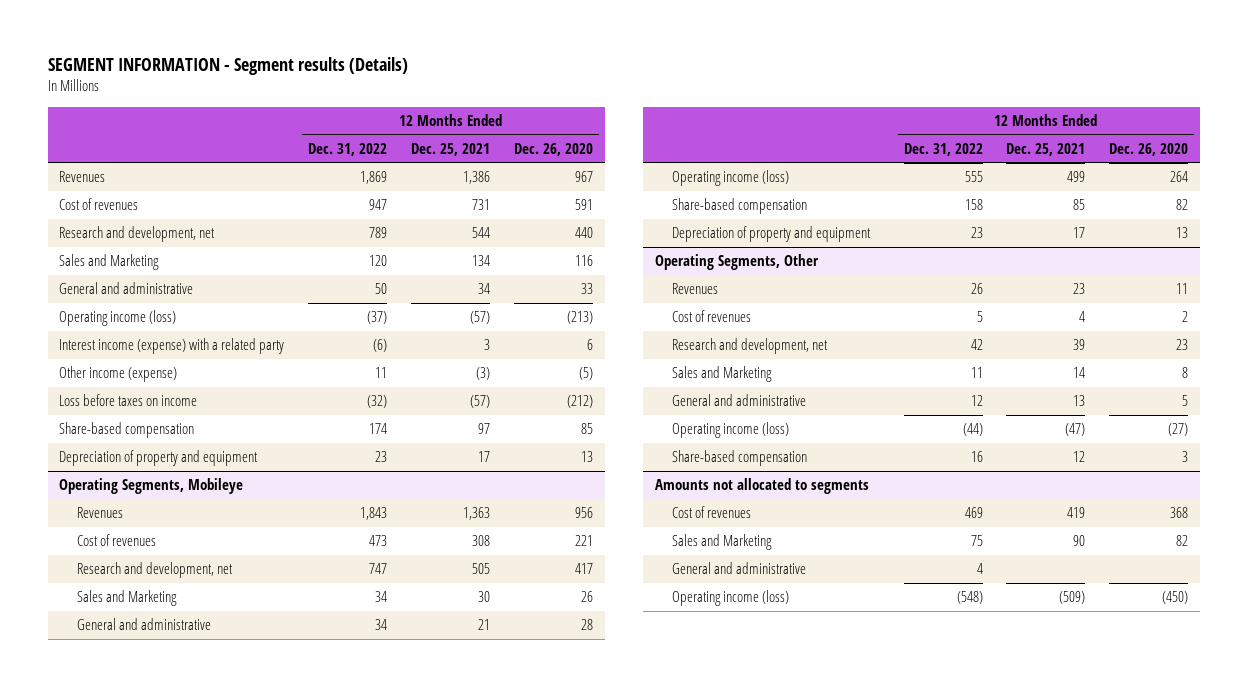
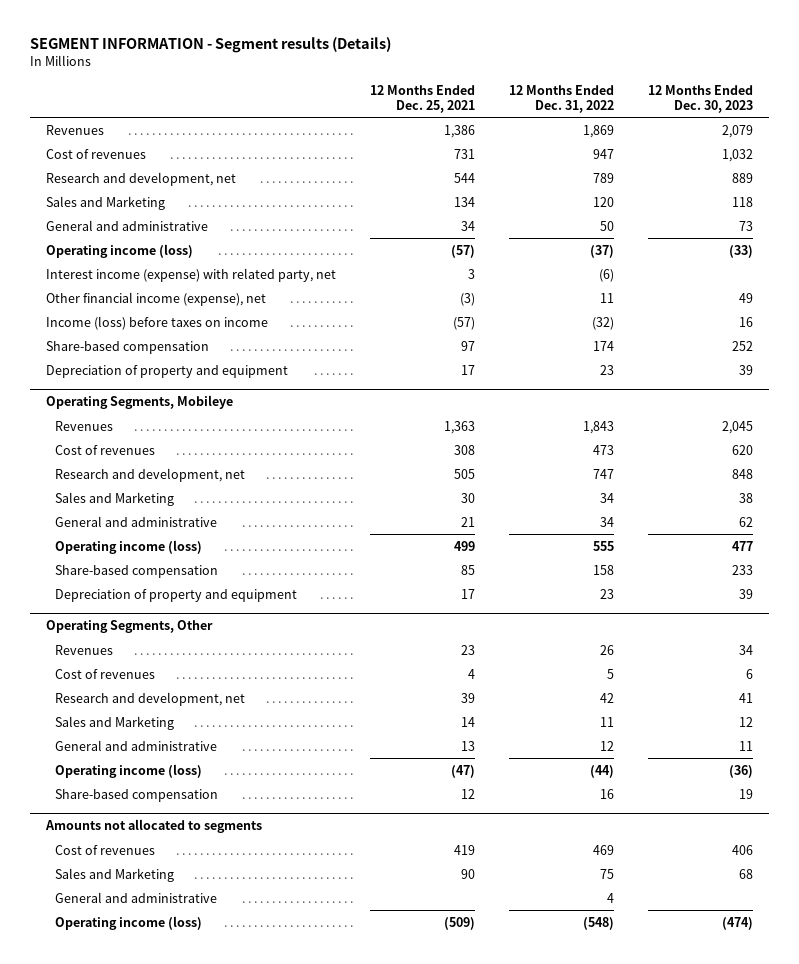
[514,142,594,156] Dec. 26, 2020 -> none
none -> [647,84,753,113] 12 Months Ended Dec. 30, 2023
[59,338,285,355] Interest income (expense) with a related party -> [46,267,337,282] Interest income (expense) with related party, net
[59,366,178,383] Other income (expense) -> [46,291,267,306] Other financial income (expense), net
[59,394,198,407] Loss before taxes on income -> [46,315,269,330] Income (loss) before taxes on income

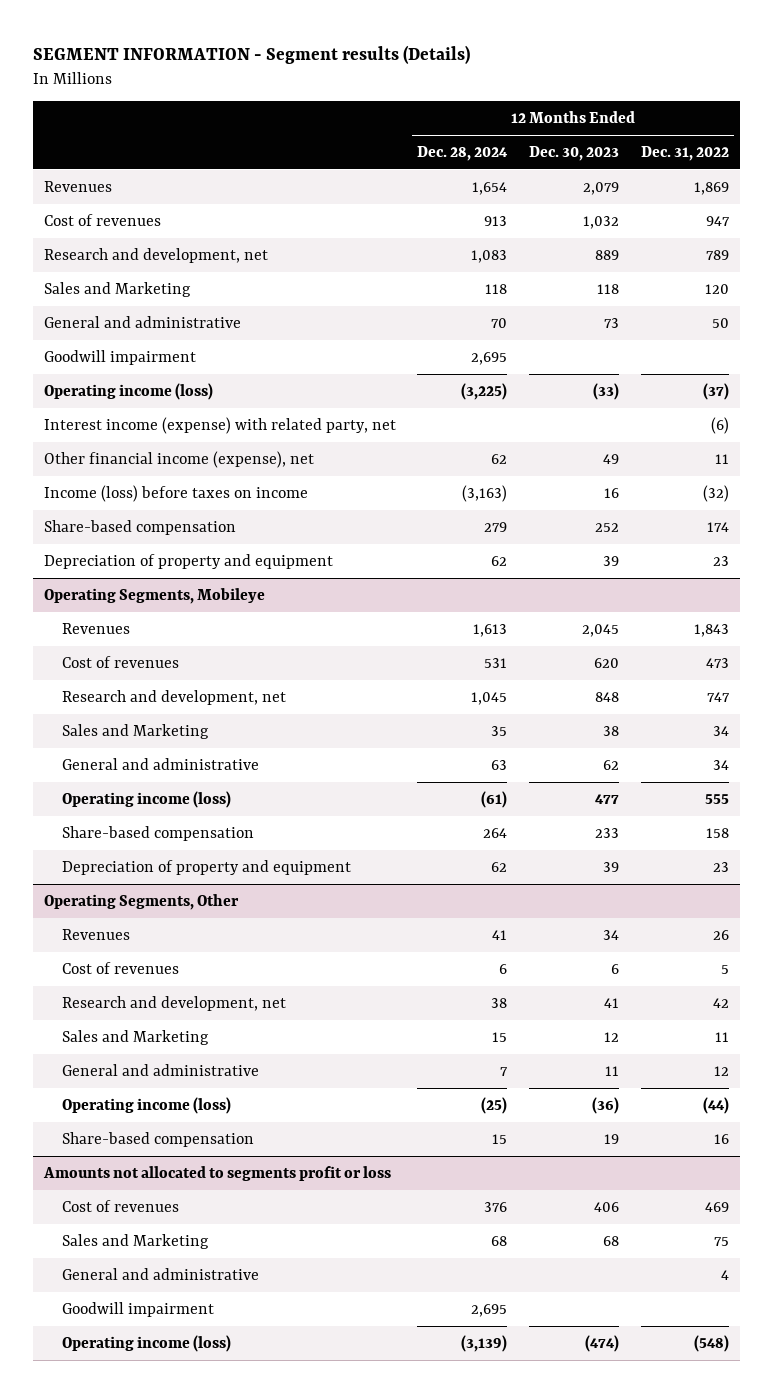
[370,84,476,113] 12 Months Ended Dec. 25, 2021 -> none
none -> [417,145,509,161] Dec. 28, 2024
none -> [43,349,196,365] Goodwill impairment
[45,819,263,834] Amounts not allocated to segments -> [42,1165,391,1181] Amounts not allocated to segments profit or loss
none -> [62,1301,215,1317] Goodwill impairment

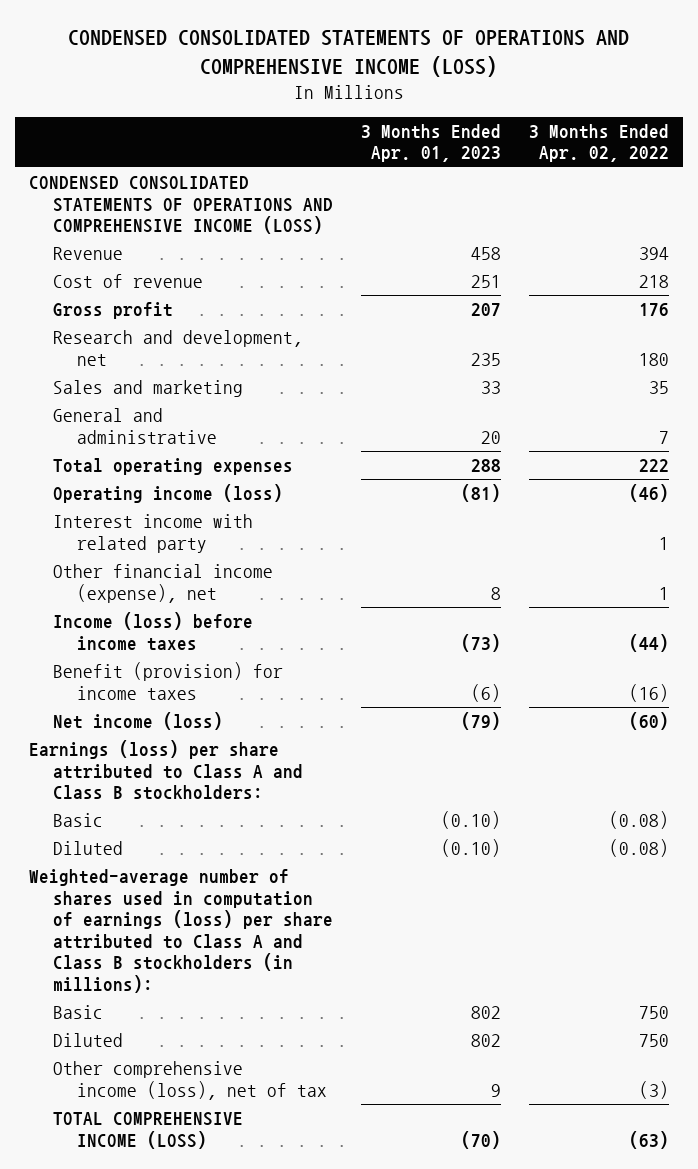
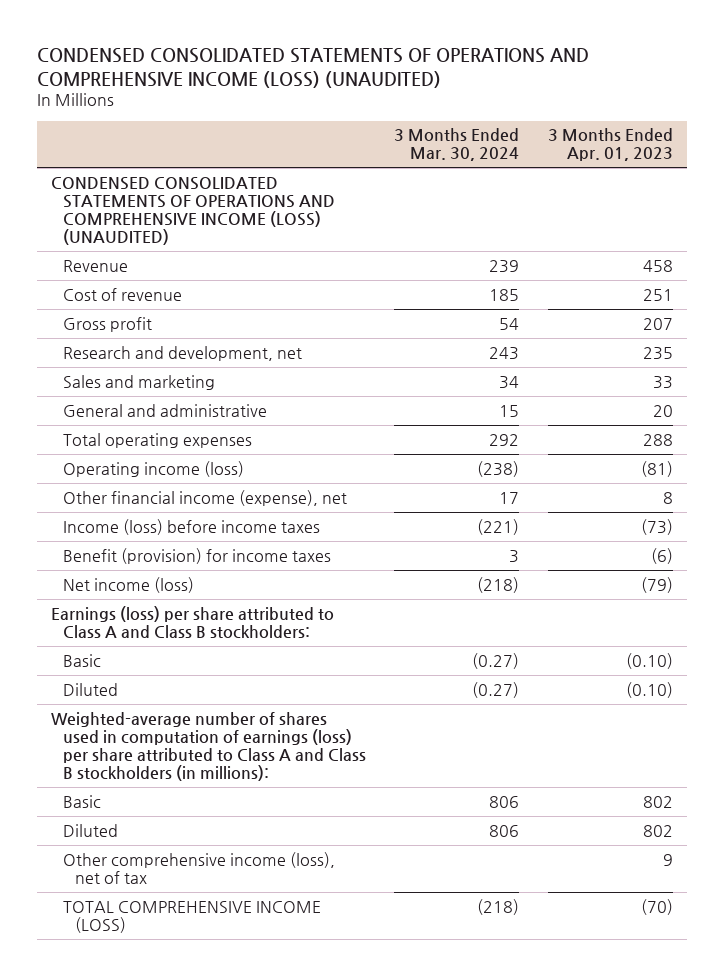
[67,30,629,78] CONDENSED CONSOLIDATED STATEMENTS OF OPERATIONS AND COMPREHENSIVE INCOME (LOSS) -> [37,47,590,88] CONDENSED CONSOLIDATED STATEMENTS OF OPERATIONS AND COMPREHENSIVE INCOME (LOSS) (UNAUDITED)
[528,123,669,163] 3 Months Ended Apr. 02, 2022 -> none
none -> [394,128,520,162] 3 Months Ended Mar. 30, 2024
[29,176,334,235] CONDENSED CONSOLIDATED STATEMENTS OF OPERATIONS AND COMPREHENSIVE INCOME (LOSS) -> [51,176,336,245] CONDENSED CONSOLIDATED STATEMENTS OF OPERATIONS AND COMPREHENSIVE INCOME (LOSS) (UNAUDITED)
[53,514,254,553] Interest income with related party -> none

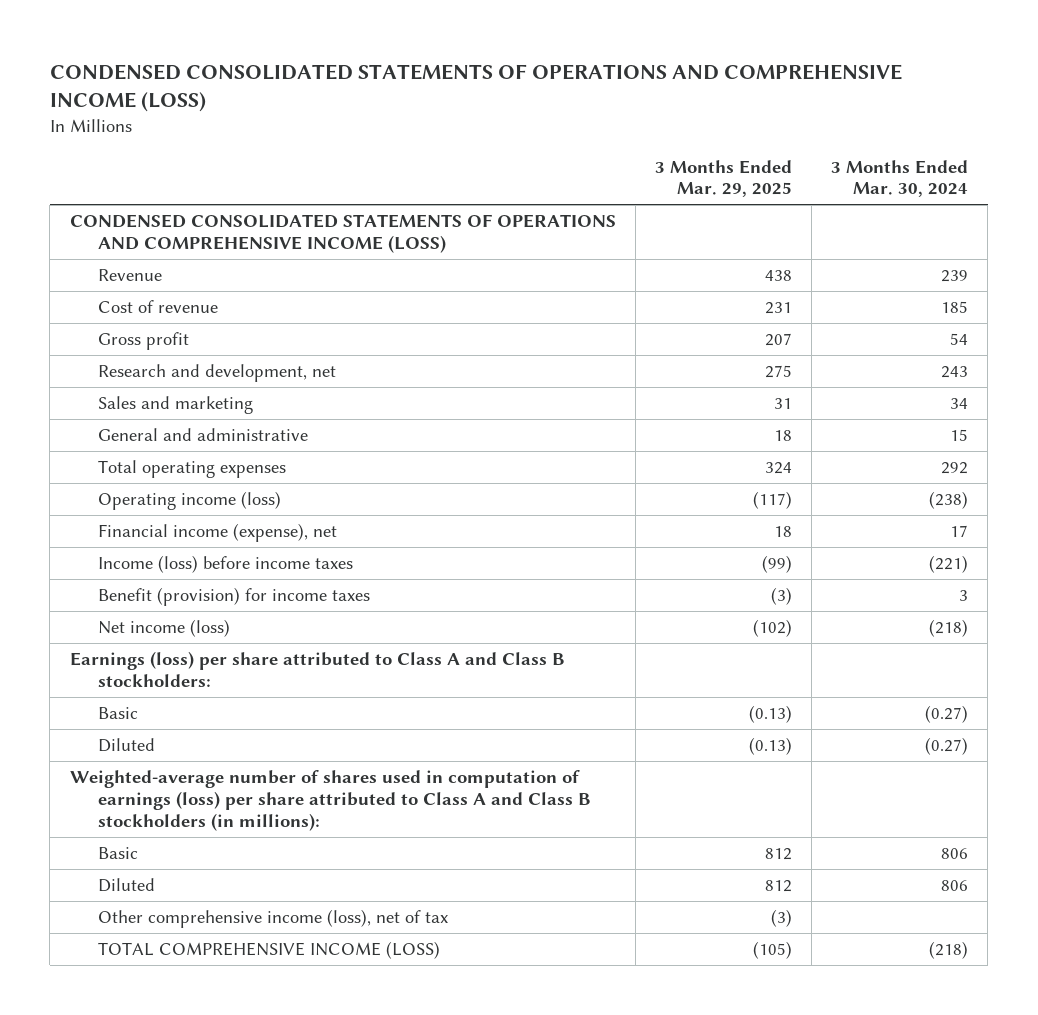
[37,47,590,88] CONDENSED CONSOLIDATED STATEMENTS OF OPERATIONS AND COMPREHENSIVE INCOME (LOSS) (UNAUDITED) -> [49,63,902,113] CONDENSED CONSOLIDATED STATEMENTS OF OPERATIONS AND COMPREHENSIVE INCOME (LOSS)
[547,128,673,162] 3 Months Ended Apr. 01, 2023 -> none
none -> [654,159,792,198] 3 Months Ended Mar. 29, 2025
[51,176,336,245] CONDENSED CONSOLIDATED STATEMENTS OF OPERATIONS AND COMPREHENSIVE INCOME (LOSS) (UNAUDITED) -> [69,214,616,253] CONDENSED CONSOLIDATED STATEMENTS OF OPERATIONS AND COMPREHENSIVE INCOME (LOSS)
[63,489,348,506] Other financial income (expense), net -> [97,523,337,543] Financial income (expense), net

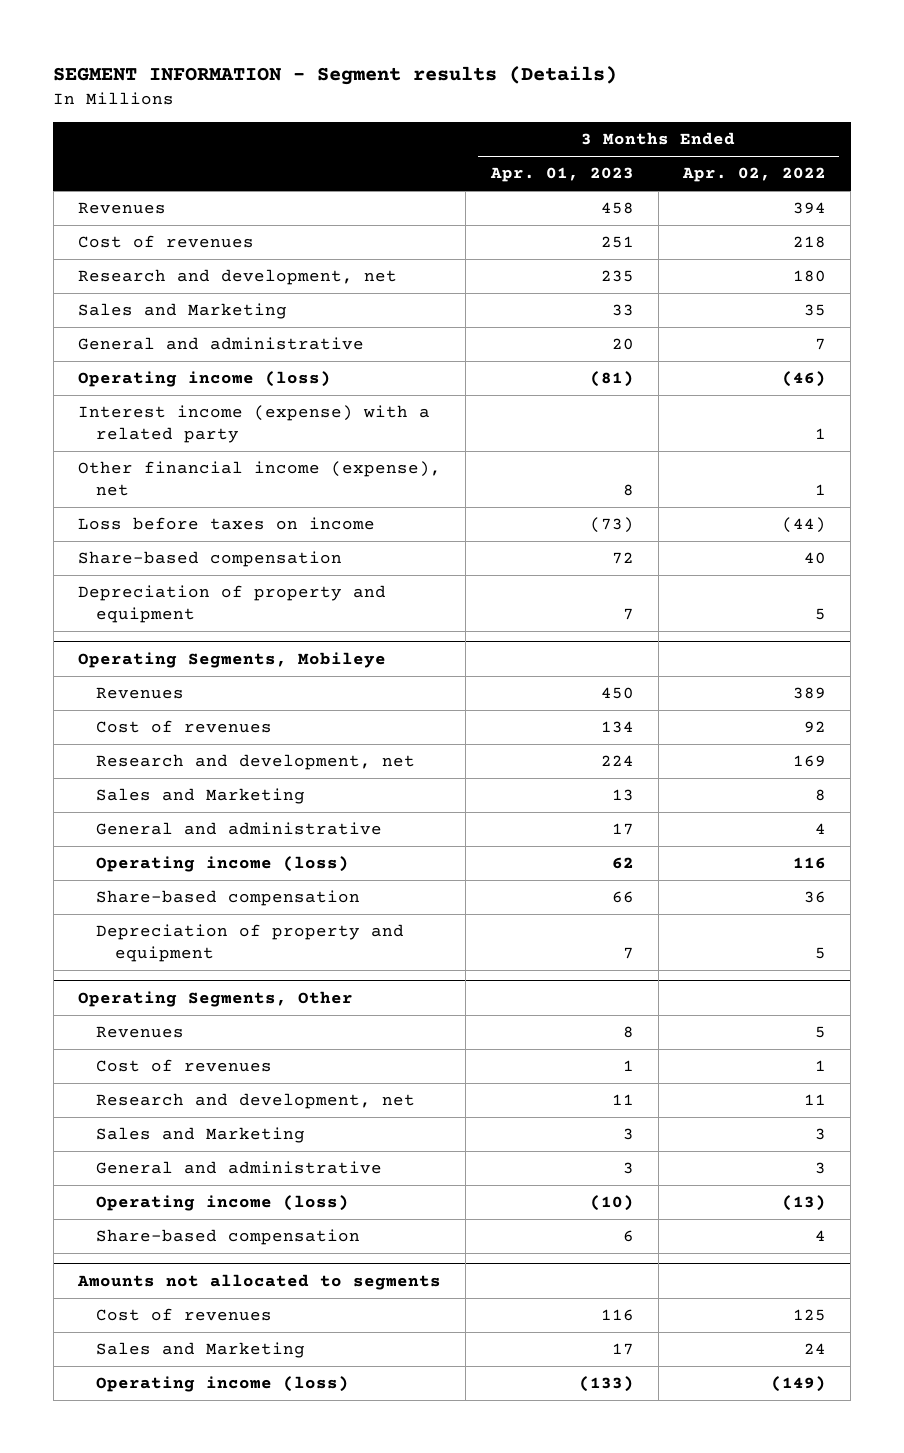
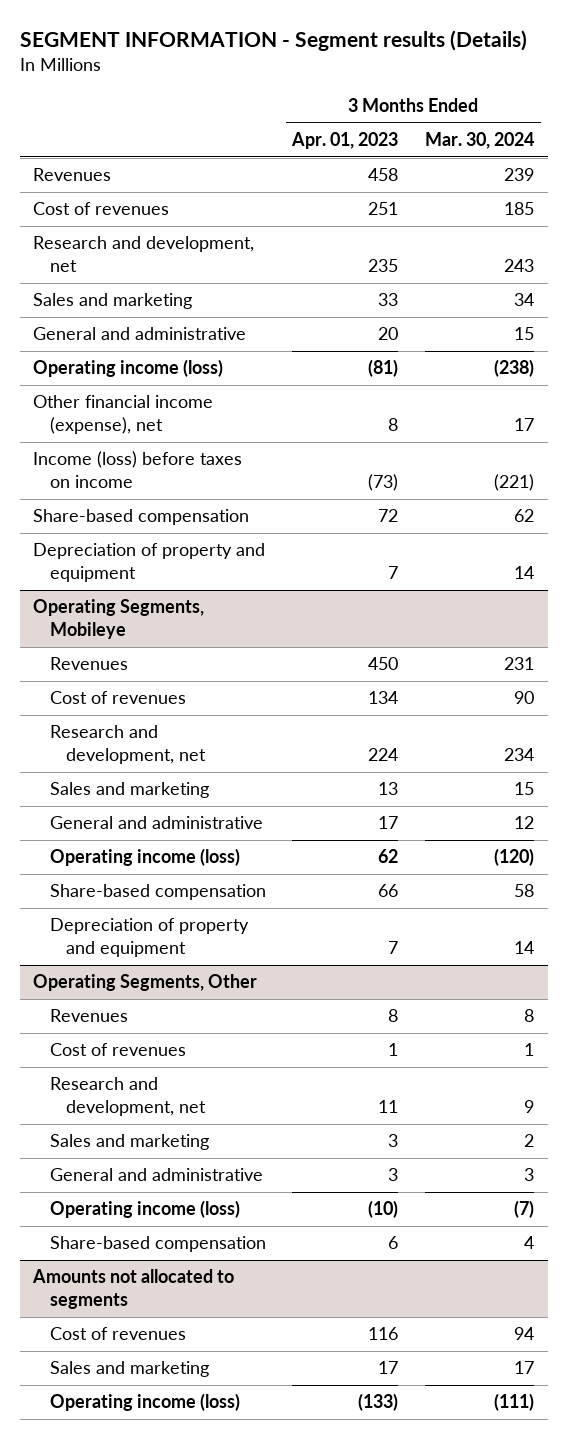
[682,167,827,183] Apr. 02, 2022 -> none
none -> [425,132,535,150] Mar. 30, 2024
[77,303,287,320] Sales and Marketing -> [33,293,193,310] Sales and marketing
[77,405,430,444] Interest income (expense) with a related party -> none
[77,517,375,531] Loss before taxes on income -> [33,451,243,489] Income (loss) before taxes on income
[96,788,306,805] Sales and Marketing -> [49,782,209,799] Sales and marketing
[96,1127,306,1144] Sales and Marketing -> [49,1134,209,1151] Sales and marketing
[96,1342,306,1359] Sales and Marketing -> [49,1361,209,1378] Sales and marketing

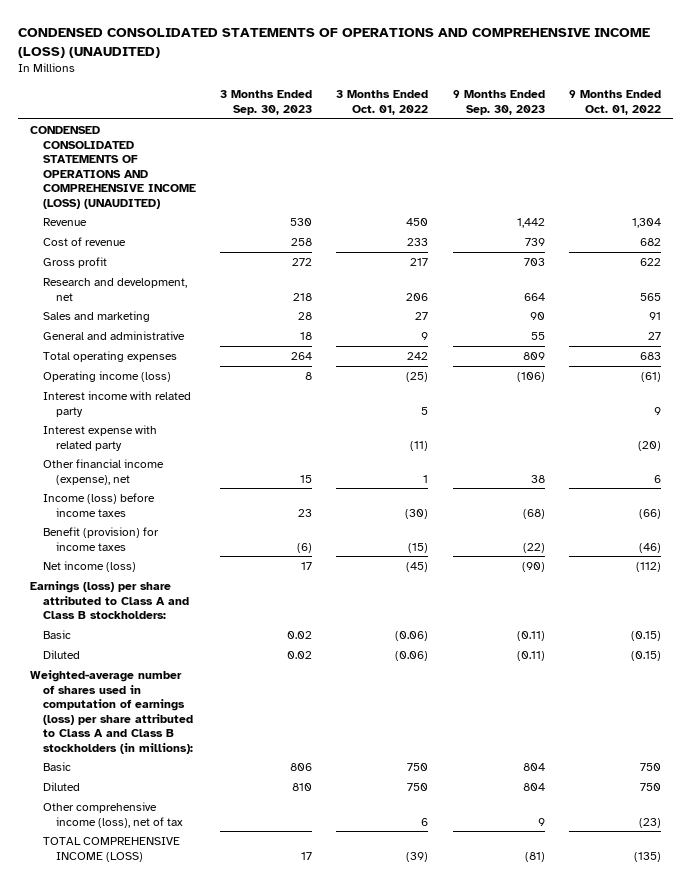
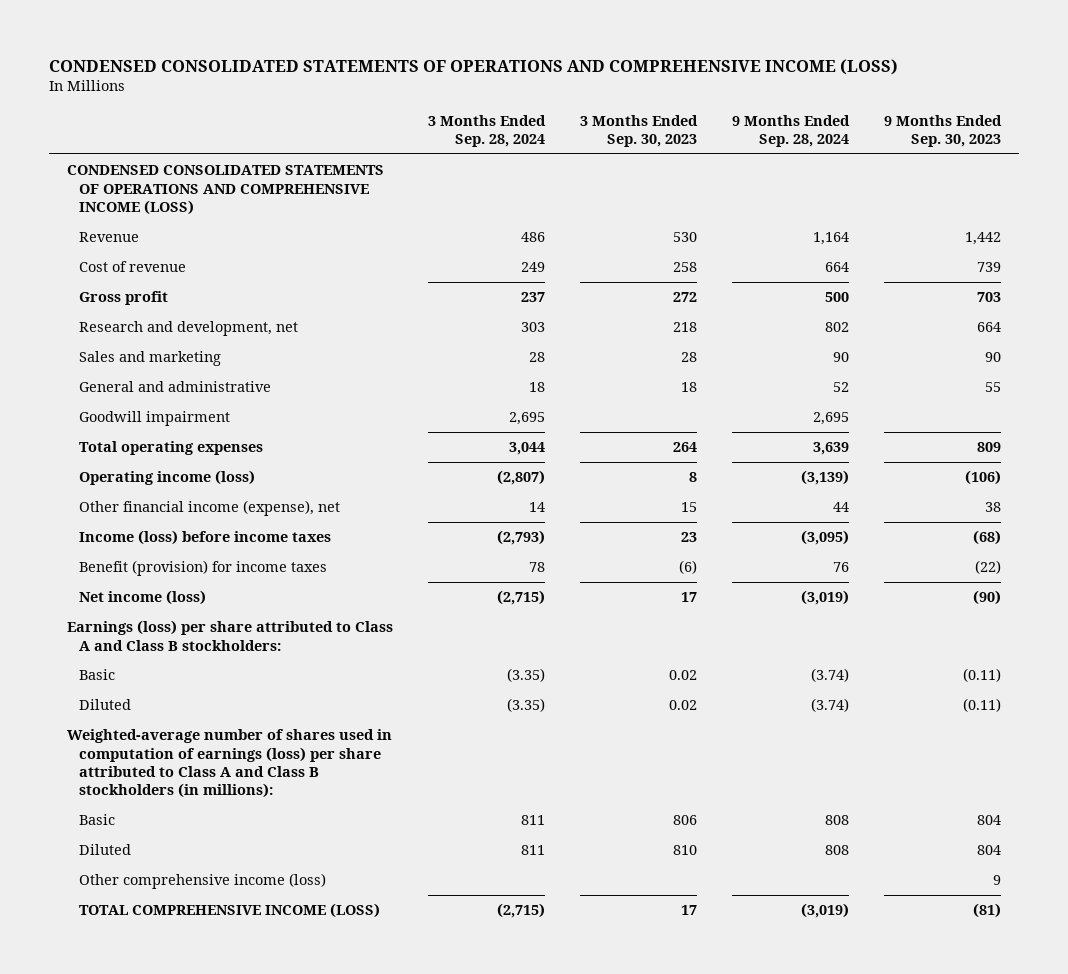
[17,27,650,58] CONDENSED CONSOLIDATED STATEMENTS OF OPERATIONS AND COMPREHENSIVE INCOME (LOSS) (UNAUDITED) -> [49,58,899,75] CONDENSED CONSOLIDATED STATEMENTS OF OPERATIONS AND COMPREHENSIVE INCOME (LOSS)
[336,90,429,115] 3 Months Ended Oct. 01, 2022 -> none
[568,90,661,115] 9 Months Ended Oct. 01, 2022 -> none
none -> [427,114,546,148] 3 Months Ended Sep. 28, 2024
none -> [732,114,851,148] 9 Months Ended Sep. 28, 2024
[29,126,196,209] CONDENSED CONSOLIDATED STATEMENTS OF OPERATIONS AND COMPREHENSIVE INCOME (LOSS) (UNAUDITED) -> [66,165,384,215] CONDENSED CONSOLIDATED STATEMENTS OF OPERATIONS AND COMPREHENSIVE INCOME (LOSS)
none -> [78,411,230,427] Goodwill impairment
[42,391,191,417] Interest income with related party -> none
[42,425,157,451] Interest expense with related party -> none
[42,802,183,828] Other comprehensive income (loss), net of tax -> [78,873,326,890] Other comprehensive income (loss)

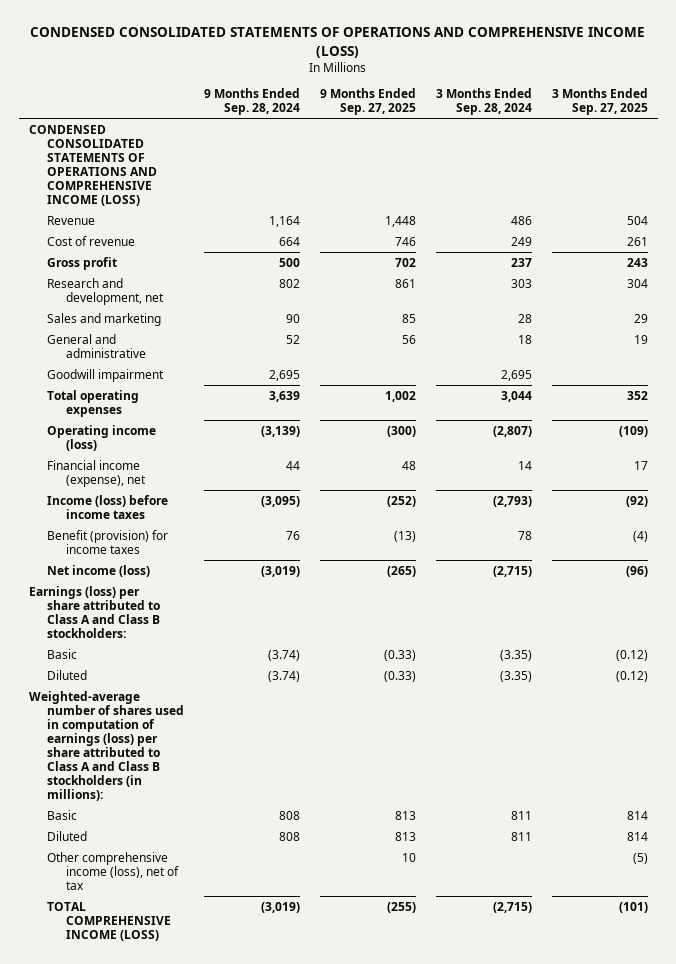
[579,114,698,148] 3 Months Ended Sep. 30, 2023 -> none
[884,114,1003,148] 9 Months Ended Sep. 30, 2023 -> none
none -> [320,88,417,116] 9 Months Ended Sep. 27, 2025
none -> [551,88,648,116] 3 Months Ended Sep. 27, 2025
[78,500,340,517] Other financial income (expense), net -> [47,459,146,487] Financial income (expense), net
[78,873,326,890] Other comprehensive income (loss) -> [47,851,179,890] Other comprehensive income (loss), net of tax

